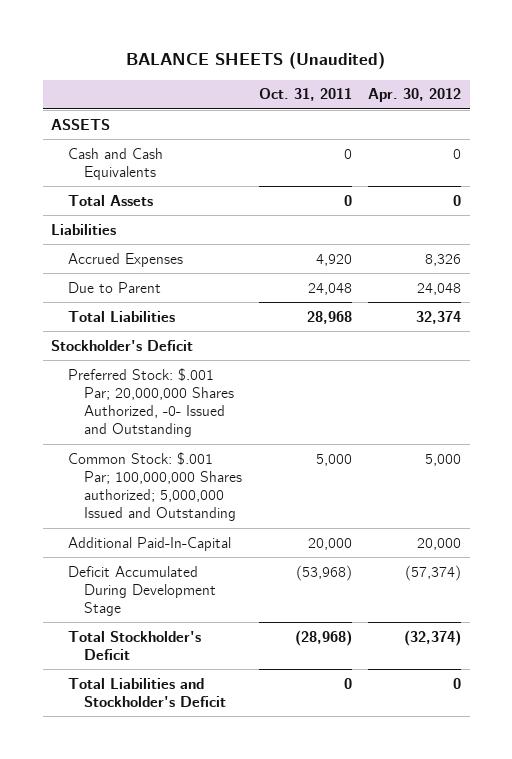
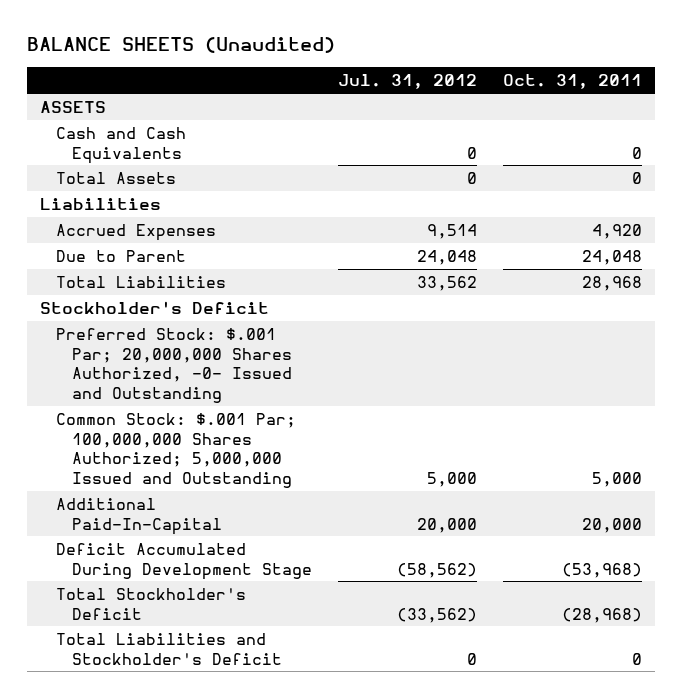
[368,88,462,103] Apr. 30, 2012 -> none
none -> [337,74,477,90] Jul. 31, 2012
[67,451,242,521] Common Stock: $.001 Par; 100,000,000 Shares authorized; 5,000,000 Issued and Outstanding -> [55,412,296,488] Common Stock: $.001 Par; 100,000,000 Shares Authorized; 5,000,000 Issued and Outstanding

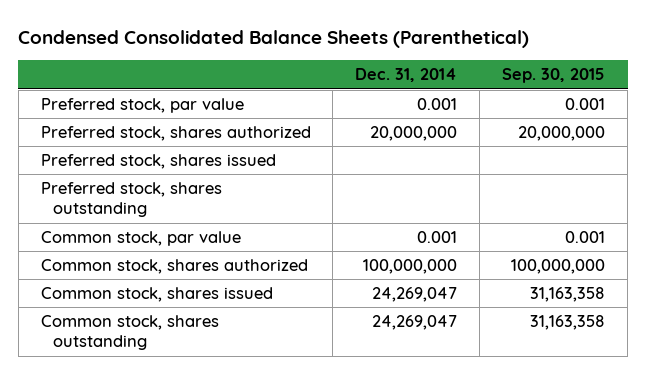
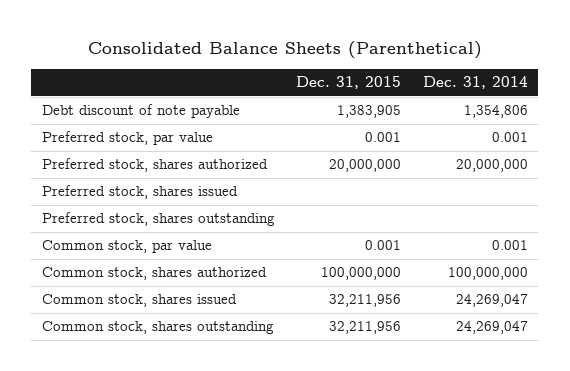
[18,29,530,48] Condensed Consolidated Balance Sheets (Parenthetical) -> [87,41,482,60] Consolidated Balance Sheets (Parenthetical)
[502,68,606,84] Sep. 30, 2015 -> none
none -> [296,76,402,90] Dec. 31, 2015
none -> [42,104,241,119] Debt discount of note payable

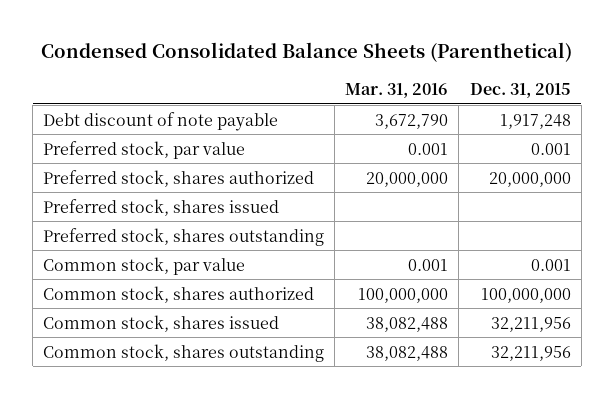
[87,41,482,60] Consolidated Balance Sheets (Parenthetical) -> [40,42,572,63] Condensed Consolidated Balance Sheets (Parenthetical)
[422,76,528,90] Dec. 31, 2014 -> none
none -> [345,82,449,98] Mar. 31, 2016
[337,105,402,119] 1,383,905 -> [499,113,571,129] 1,917,248

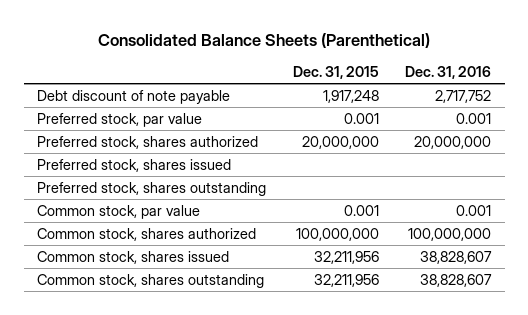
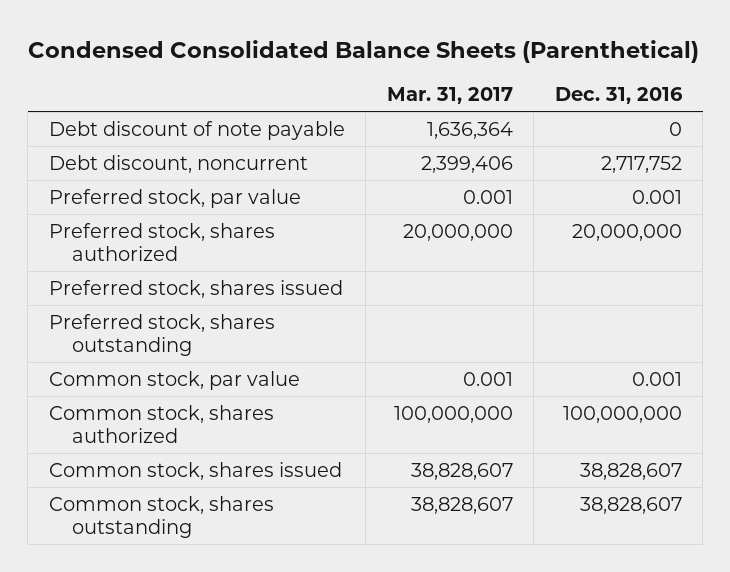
[98,33,431,49] Consolidated Balance Sheets (Parenthetical) -> [27,40,699,64] Condensed Consolidated Balance Sheets (Parenthetical)
[292,66,379,80] Dec. 31, 2015 -> none
none -> [386,87,513,105] Mar. 31, 2017
[435,89,492,103] 2,717,752 -> [668,121,682,136] 0
none -> [48,154,308,173] Debt discount, noncurrent

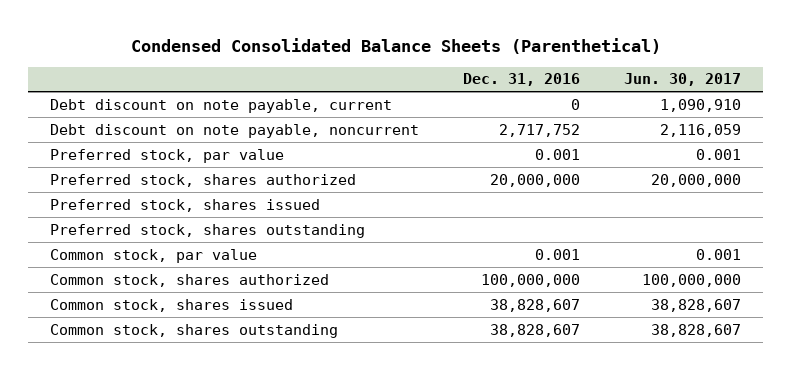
[386,87,513,105] Mar. 31, 2017 -> none
none -> [623,73,741,87] Jun. 30, 2017
[48,120,345,140] Debt discount of note payable -> [50,98,393,113] Debt discount on note payable, current
[48,154,308,173] Debt discount, noncurrent -> [50,123,420,138] Debt discount on note payable, noncurrent

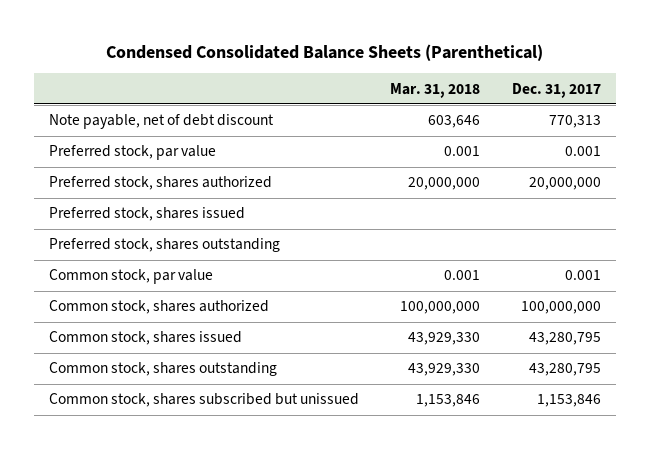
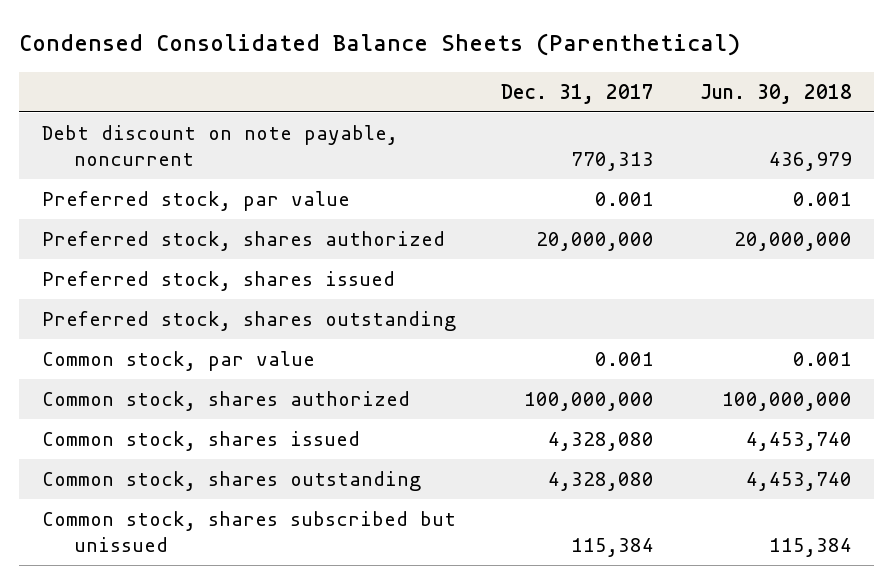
[390,82,481,98] Mar. 31, 2018 -> none
none -> [699,83,852,104] Jun. 30, 2018
[49,114,275,130] Note payable, net of debt discount -> [41,125,398,167] Debt discount on note payable, noncurrent
[528,332,601,346] 43,280,795 -> [548,432,655,452] 4,328,080
[528,363,601,377] 43,280,795 -> [548,472,655,492] 4,328,080
[536,394,601,408] 1,153,846 -> [571,538,655,558] 115,384

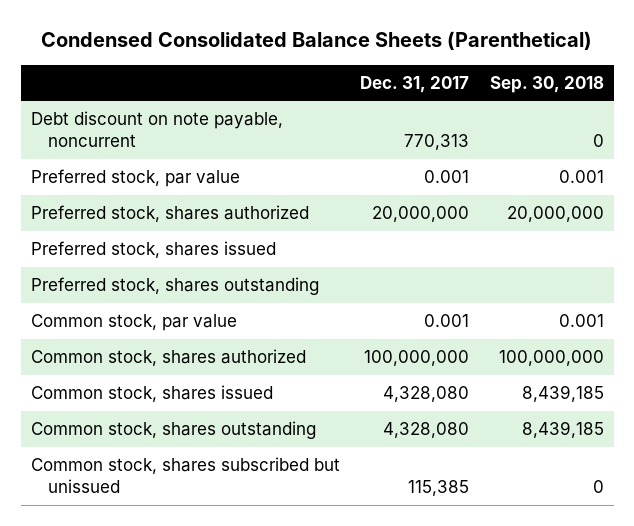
[699,83,852,104] Jun. 30, 2018 -> none
none -> [489,75,604,93] Sep. 30, 2018
[571,538,655,558] 115,384 -> [408,480,470,497] 115,385

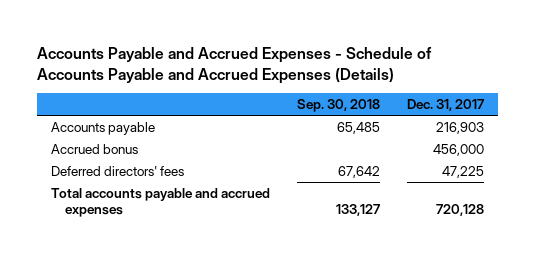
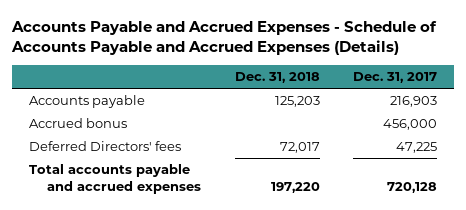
[297,99,381,113] Sep. 30, 2018 -> none
none -> [234,71,320,83] Dec. 31, 2018
[50,165,184,176] Deferred directors' fees -> [28,141,181,152] Deferred Directors' fees

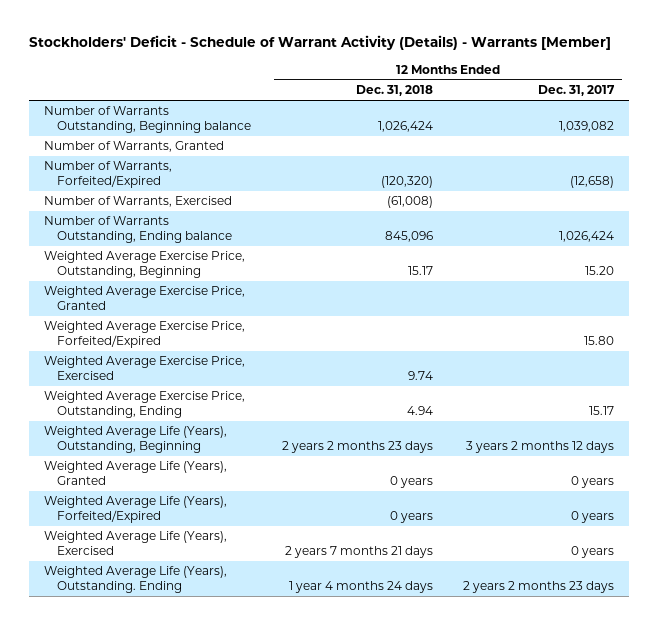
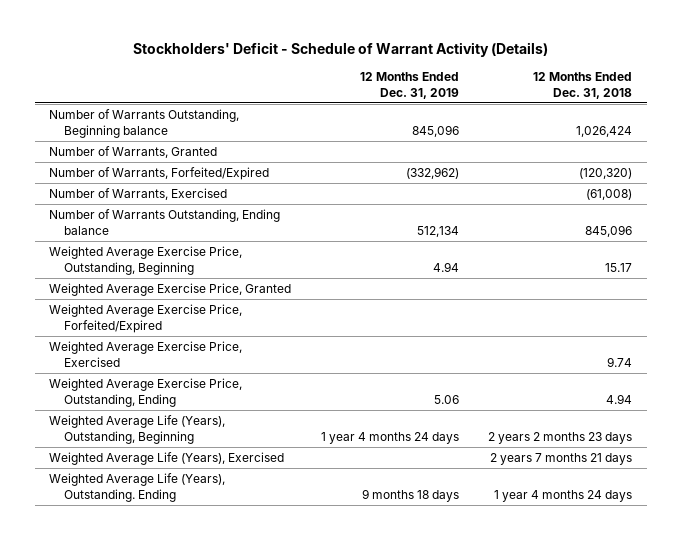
[28,35,611,51] Stockholders' Deficit - Schedule of Warrant Activity (Details) - Warrants [Member] -> [132,41,548,57] Stockholders' Deficit - Schedule of Warrant Activity (Details)
[537,85,615,97] Dec. 31, 2017 -> none
none -> [359,71,459,99] 12 Months Ended Dec. 31, 2019
[43,461,227,486] Weighted Average Life (Years), Granted -> none
[43,496,227,524] Weighted Average Life (Years), Forfeited/Expired -> none

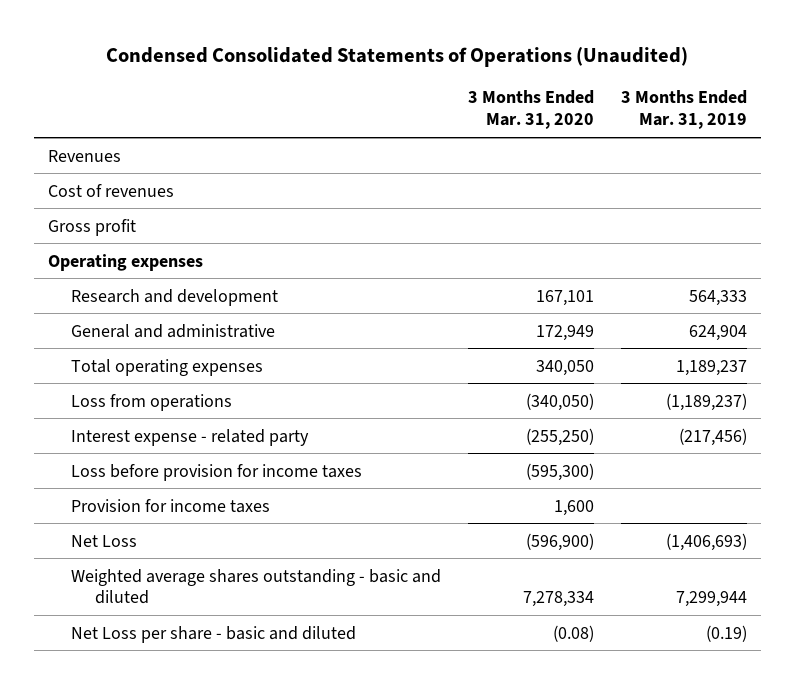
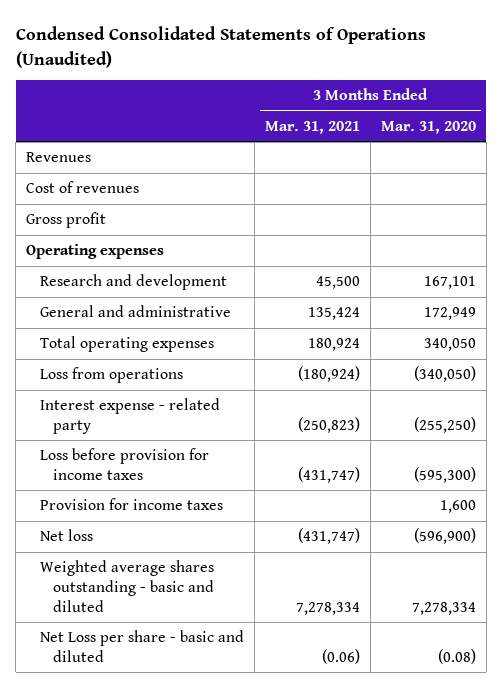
[621,90,748,130] 3 Months Ended Mar. 31, 2019 -> none
none -> [264,120,360,134] Mar. 31, 2021
[71,534,138,547] Net Loss -> [39,529,93,542] Net loss

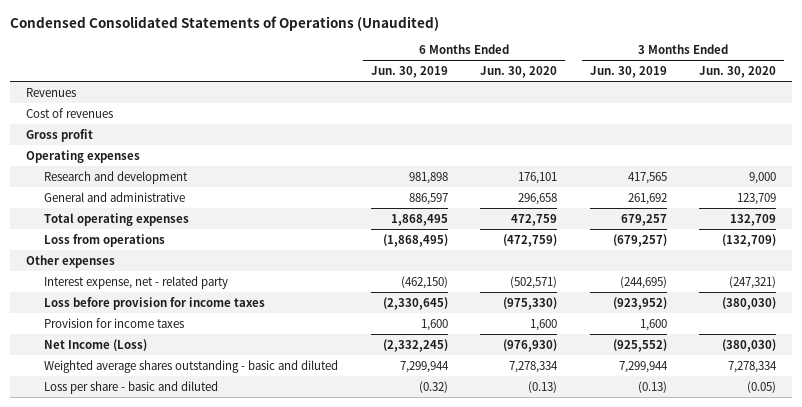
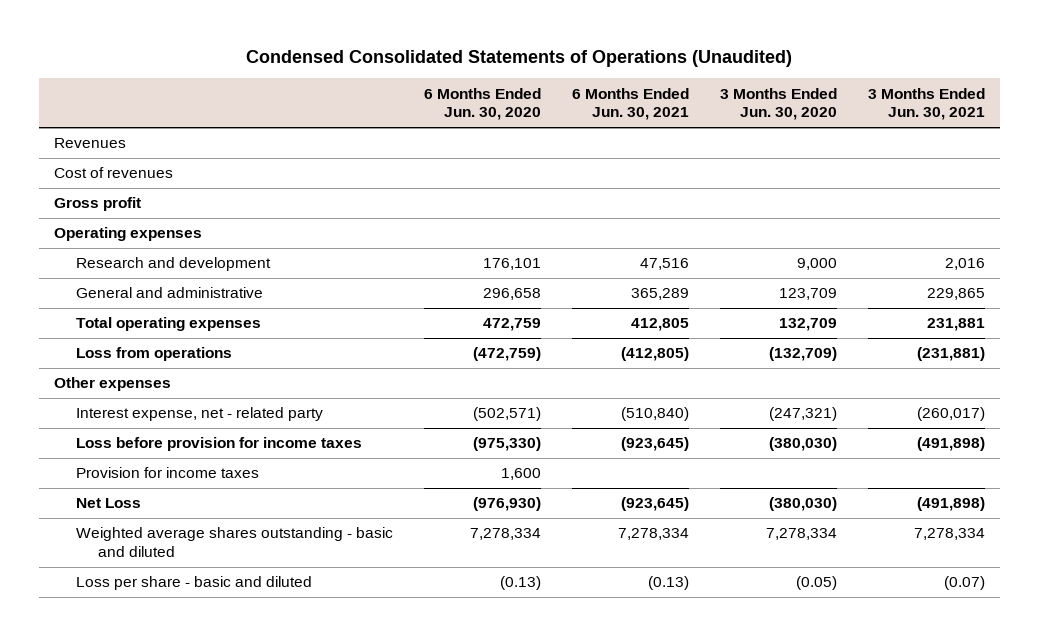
[370,66,448,79] Jun. 30, 2019 -> none
[589,66,667,79] Jun. 30, 2019 -> none
none -> [571,87,689,121] 6 Months Ended Jun. 30, 2021
none -> [867,87,985,121] 3 Months Ended Jun. 30, 2021
[44,338,148,351] Net Income (Loss) -> [75,498,141,509] Net Loss

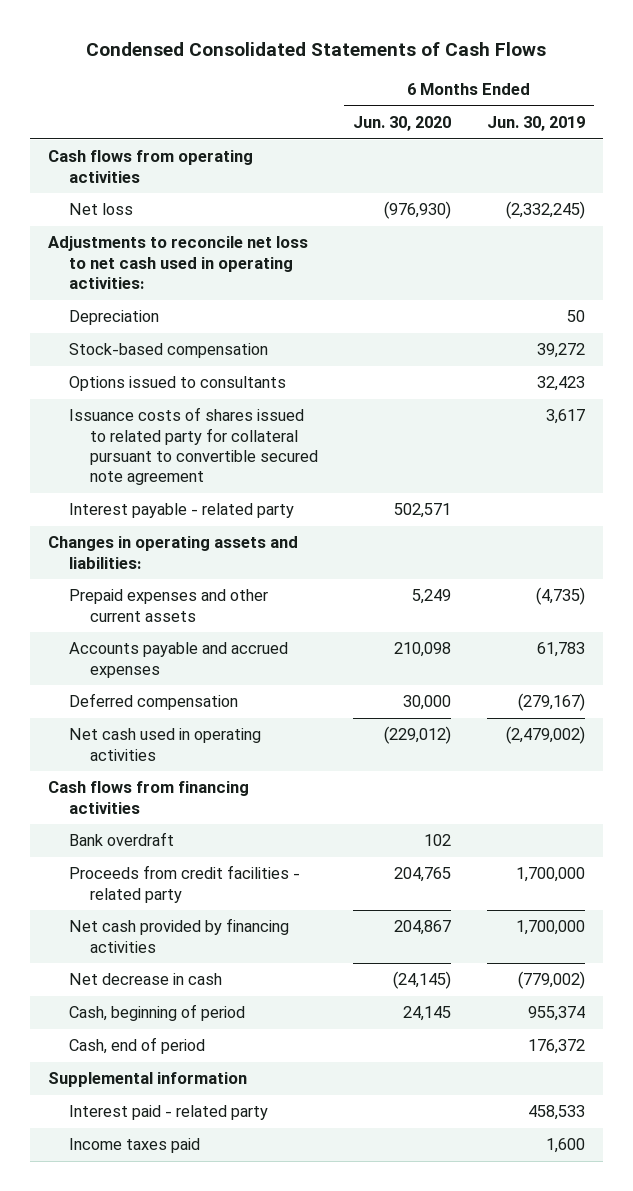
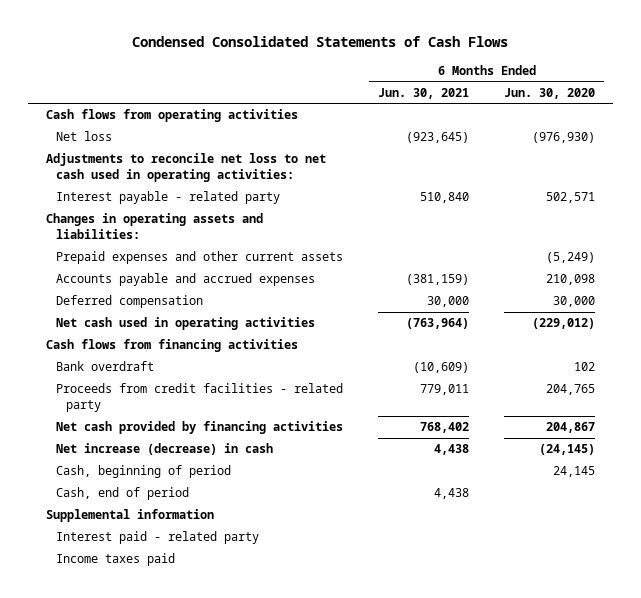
[486,116,585,132] Jun. 30, 2019 -> none
none -> [377,87,469,99] Jun. 30, 2021
[68,310,159,326] Depreciation -> none
[68,343,268,359] Stock-based compensation -> none
[68,376,286,392] Options issued to consultants -> none
[68,407,318,486] Issuance costs of shares issued to related party for collateral pursuant to convertible secured note agreement -> none
[412,589,452,605] 5,249 -> [546,252,596,264] (5,249)
[68,973,222,986] Net decrease in cash -> [55,443,273,456] Net increase (decrease) in cash

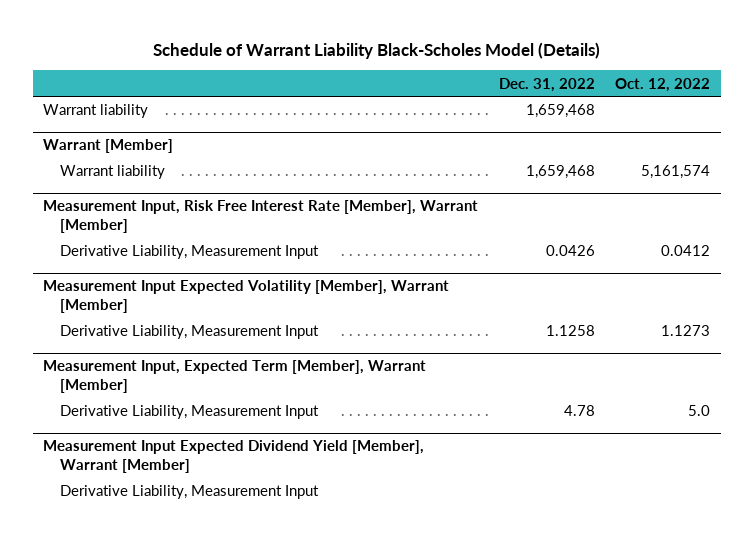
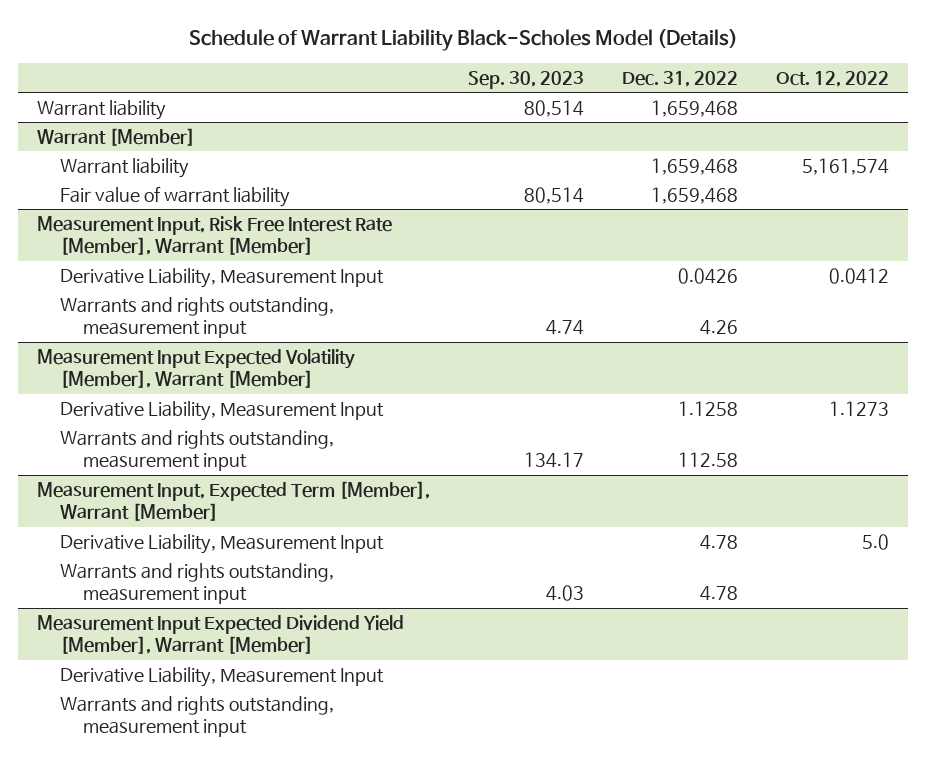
none -> [468,70,585,89] Sep. 30, 2023
none -> [60,186,291,208] Fair value of warrant liability
none -> [60,297,335,339] Warrants and rights outstanding, measurement input
none -> [60,430,335,472] Warrants and rights outstanding, measurement input
none -> [60,563,335,605] Warrants and rights outstanding, measurement input
none -> [60,696,335,738] Warrants and rights outstanding, measurement input

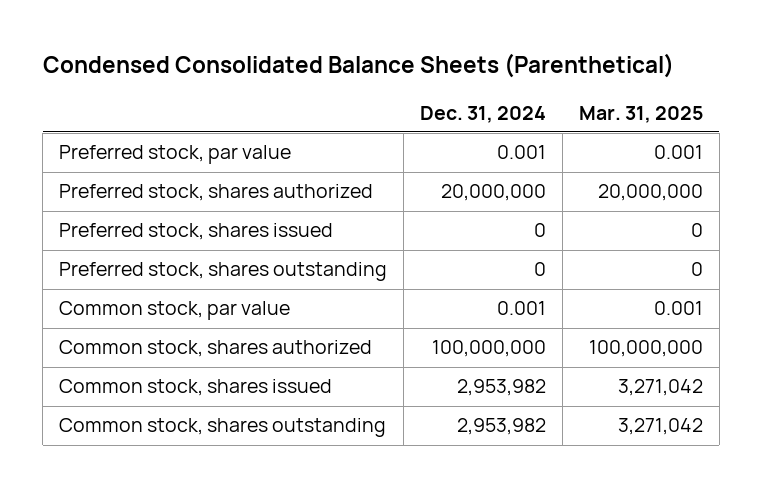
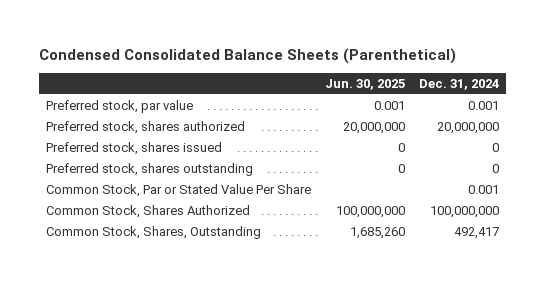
[578,105,703,123] Mar. 31, 2025 -> none
none -> [325,79,406,91] Jun. 30, 2025
[59,379,333,397] Common stock, shares issued -> none
[59,301,291,321] Common stock, par value -> [46,184,312,198] Common Stock, Par or Stated Value Per Share
[59,340,373,358] Common stock, shares authorized -> [46,205,251,219] Common Stock, Shares Authorized
[59,418,387,438] Common stock, shares outstanding -> [46,226,262,240] Common Stock, Shares, Outstanding
[456,418,546,436] 2,953,982 -> [454,227,500,240] 492,417

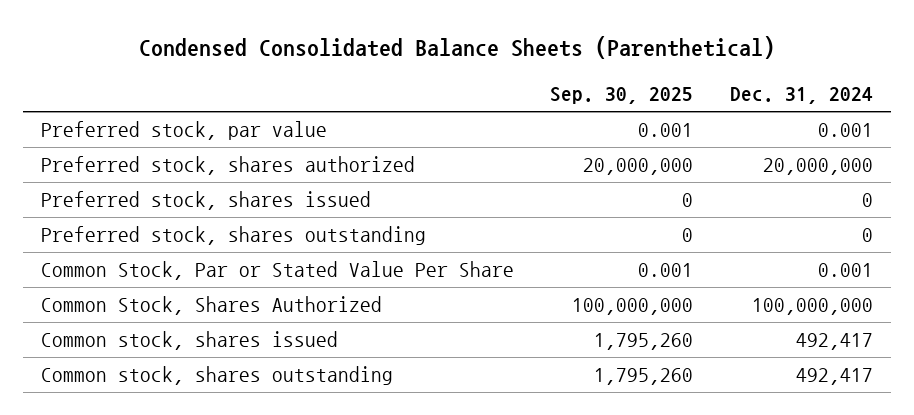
[325,79,406,91] Jun. 30, 2025 -> none
none -> [550,87,694,105] Sep. 30, 2025
none -> [41,331,339,351] Common stock, shares issued
[46,226,262,240] Common Stock, Shares, Outstanding -> [41,366,394,386] Common stock, shares outstanding

